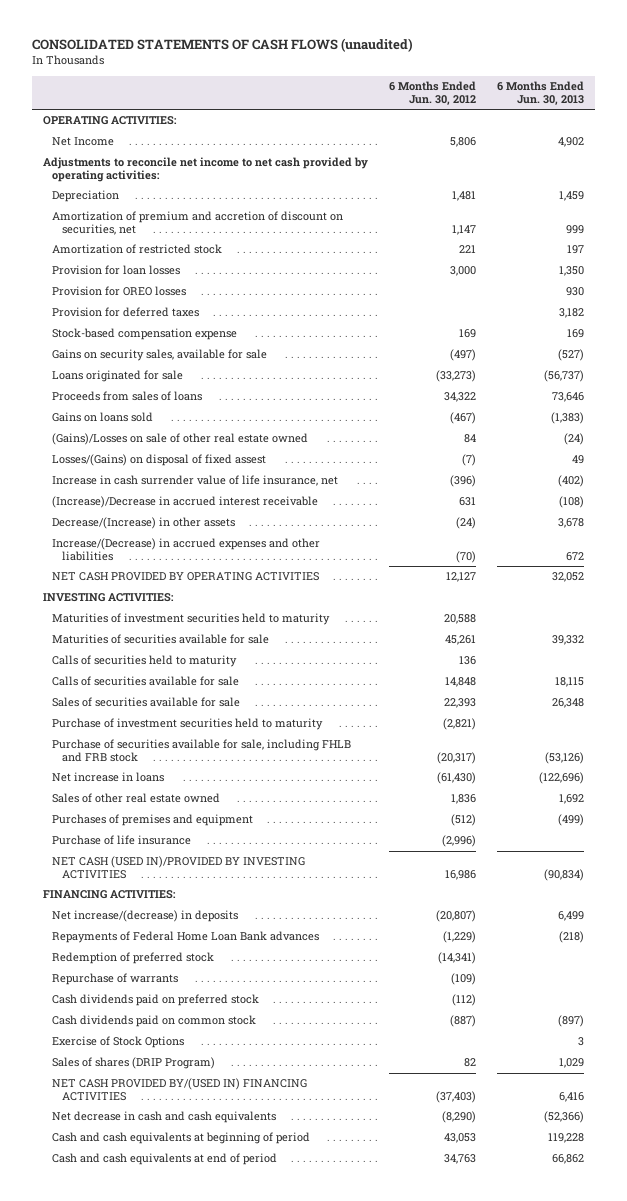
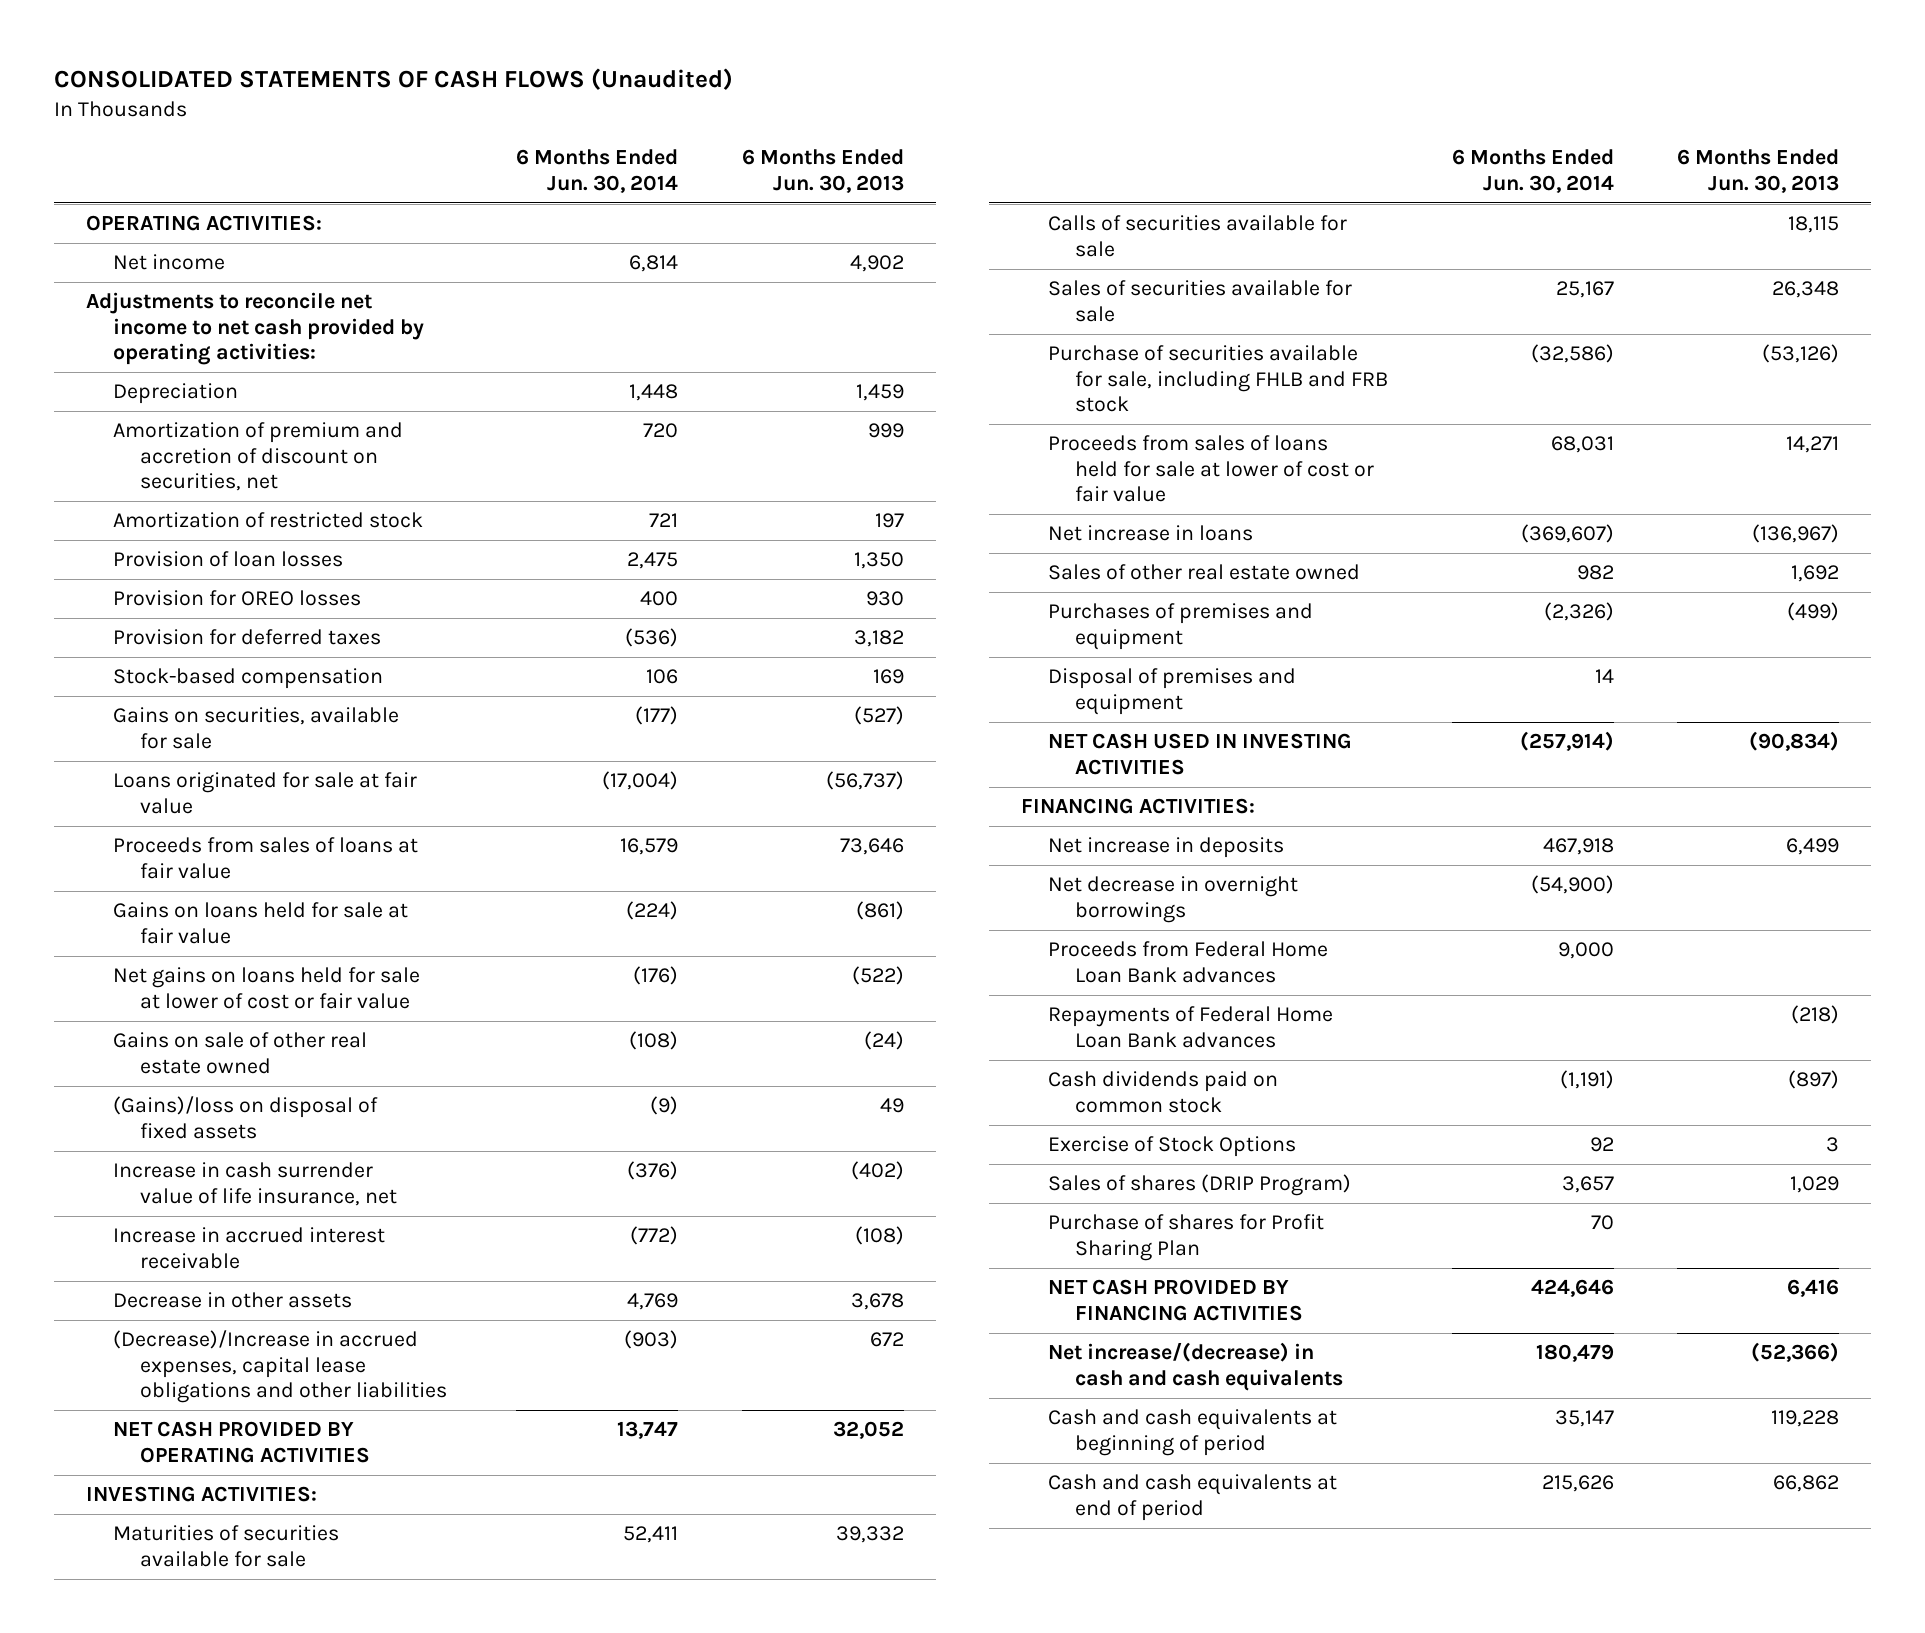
[32,38,414,53] CONSOLIDATED STATEMENTS OF CASH FLOWS (unaudited) -> [53,68,733,91] CONSOLIDATED STATEMENTS OF CASH FLOWS (Unaudited)
[388,80,476,105] 6 Months Ended Jun. 30, 2012 -> none
none -> [516,149,679,193] 6 Months Ended Jun. 30, 2014
[52,137,115,147] Net Income -> [112,254,225,271] Net income
[52,265,181,276] Provision for loan losses -> [112,551,343,568] Provision of loan losses
[52,412,154,423] Gains on loans sold -> none
[52,328,238,341] Stock-based compensation expense -> [112,668,383,690] Stock-based compensation
[52,349,268,362] Gains on security sales, available for sale -> [112,707,399,749] Gains on securities, available for sale
[52,370,184,383] Loans originated for sale -> [112,772,417,814] Loans originated for sale at fair value
[52,391,203,402] Proceeds from sales of loans -> [112,837,418,879] Proceeds from sales of loans at fair value
none -> [112,902,408,944] Gains on loans held for sale at fair value
none -> [112,967,420,1009] Net gains on loans held for sale at lower of cost or fair value
[52,433,309,446] (Gains)/Losses on sale of other real estate owned -> [112,1032,367,1074] Gains on sale of other real estate owned
[52,454,267,467] Losses/(Gains) on disposal of fixed assest -> [112,1096,378,1139] (Gains)/loss on disposal of fixed assets
[52,496,319,509] (Increase)/Decrease in accrued interest receivable -> [112,1227,385,1269] Increase in accrued interest receivable
[52,517,236,530] Decrease/(Increase) in other assets -> [112,1292,352,1309] Decrease in other assets
[52,538,321,562] Increase/(Decrease) in accrued expenses and other liabilities -> [112,1330,447,1404] (Decrease)/Increase in accrued expenses, capital lease obligations and other liabilities
[52,613,331,626] Maturities of investment securities held to maturity -> none
[52,655,238,668] Calls of securities held to maturity -> none
[52,718,324,731] Purchase of investment securities held to maturity -> none
none -> [1048,435,1375,503] Proceeds from sales of loans held for sale at lower of cost or fair value
[539,772,585,785] (122,696) -> [1752,524,1840,544] (136,967)
[52,835,192,846] Purchase of life insurance -> none
none -> [1048,668,1297,715] Disposal of premises and equipment
[52,856,306,880] NET CASH (USED IN)/PROVIDED BY INVESTING ACTIVITIES -> [1048,733,1353,775] NET CASH USED IN INVESTING ACTIVITIES
[52,910,239,923] Net increase/(decrease) in deposits -> [1048,837,1285,859] Net increase in deposits
none -> [1048,876,1299,923] Net decrease in overnight borrowings
none -> [1048,941,1329,983] Proceeds from Federal Home Loan Bank advances
[52,952,215,965] Redemption of preferred stock -> none
[52,973,179,986] Repurchase of warrants -> none
[52,994,260,1007] Cash dividends paid on preferred stock -> none
none -> [1048,1214,1325,1261] Purchase of shares for Profit Sharing Plan
[52,1078,308,1102] NET CASH PROVIDED BY/(USED IN) FINANCING ACTIVITIES -> [1048,1279,1304,1321] NET CASH PROVIDED BY FINANCING ACTIVITIES
[52,1111,277,1124] Net decrease in cash and cash equivalents -> [1048,1342,1344,1391] Net increase/(decrease) in cash and cash equivalents

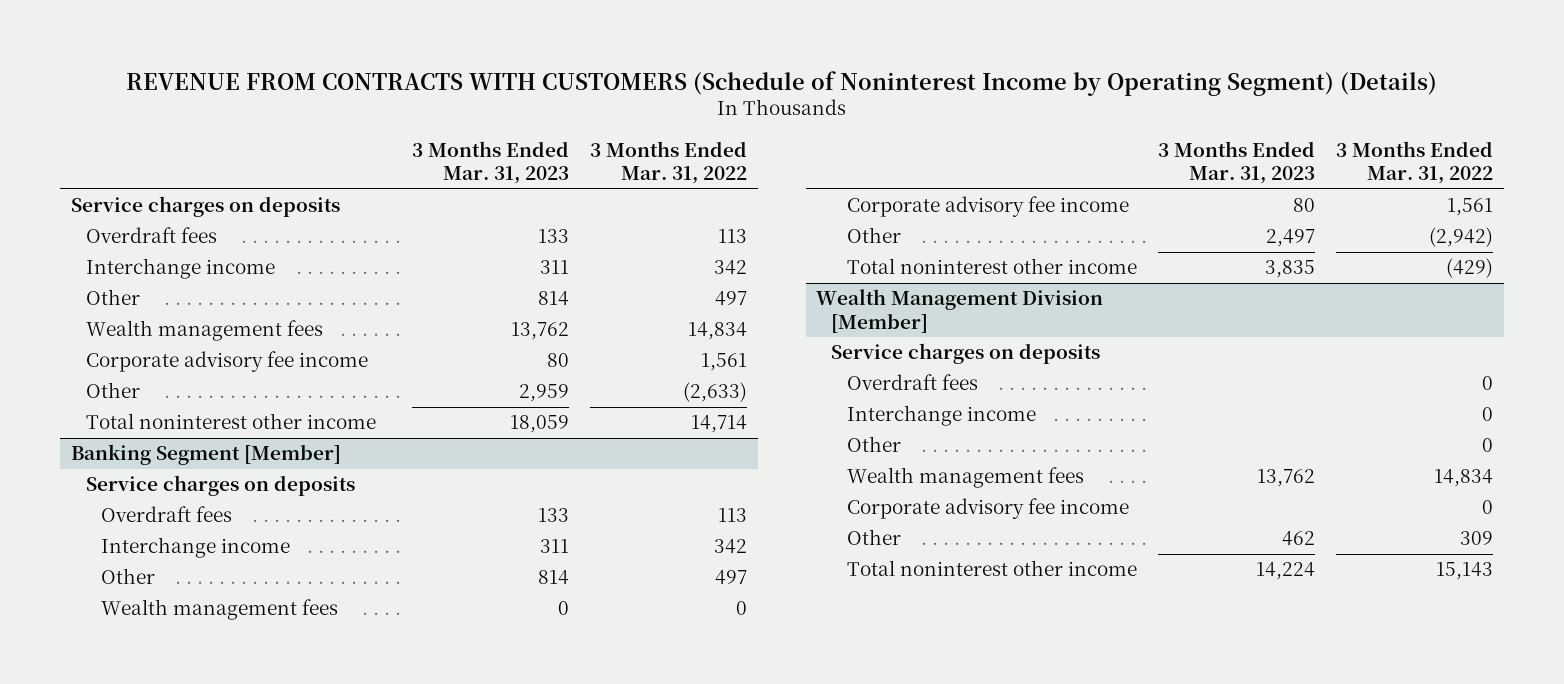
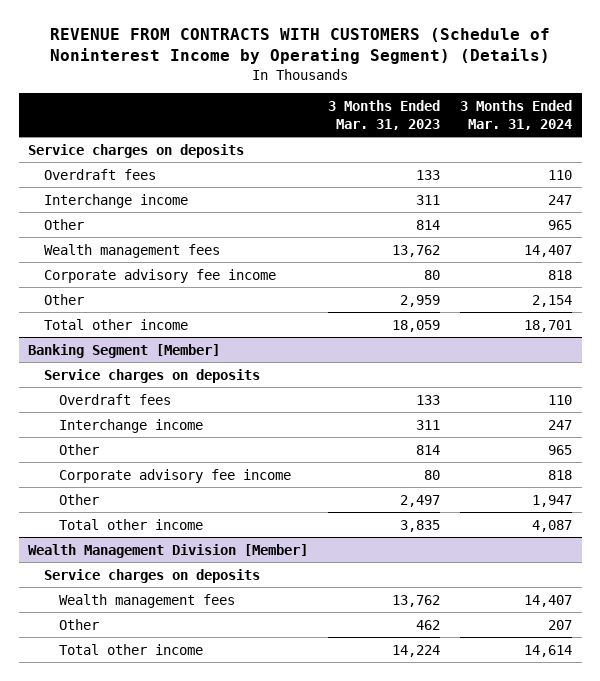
[590,140,748,185] 3 Months Ended Mar. 31, 2022 -> none
none -> [459,99,572,130] 3 Months Ended Mar. 31, 2024
[85,413,376,430] Total noninterest other income -> [43,318,188,330] Total other income
[100,599,338,621] Wealth management fees -> none
[846,258,1137,275] Total noninterest other income -> [58,518,203,530] Total other income
[846,374,978,391] Overdraft fees -> none
[846,405,1036,427] Interchange income -> none
[846,436,901,453] Other -> none
[846,498,1129,520] Corporate advisory fee income -> none
[846,560,1137,577] Total noninterest other income -> [58,643,203,655] Total other income

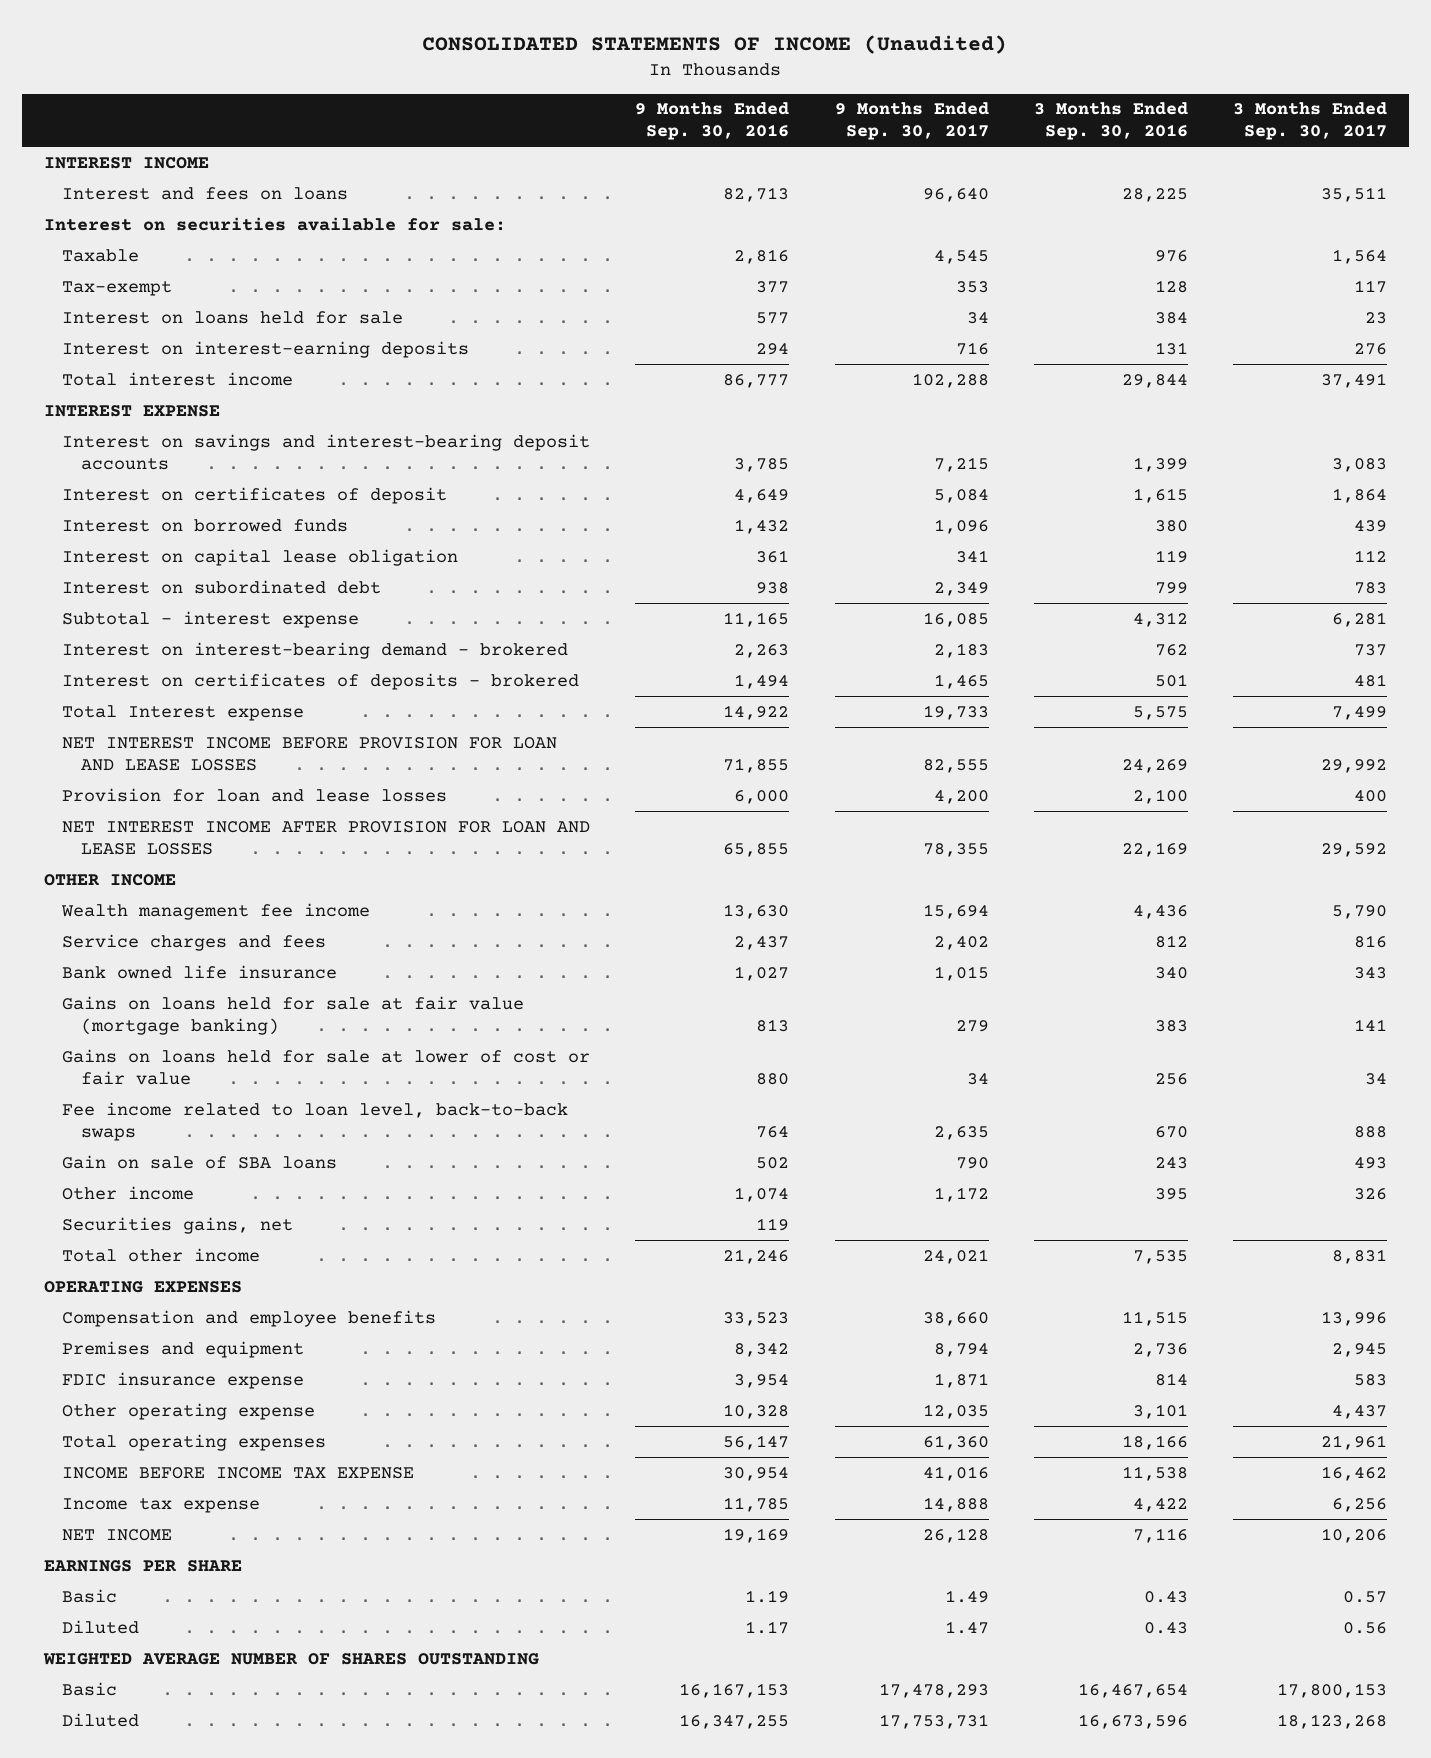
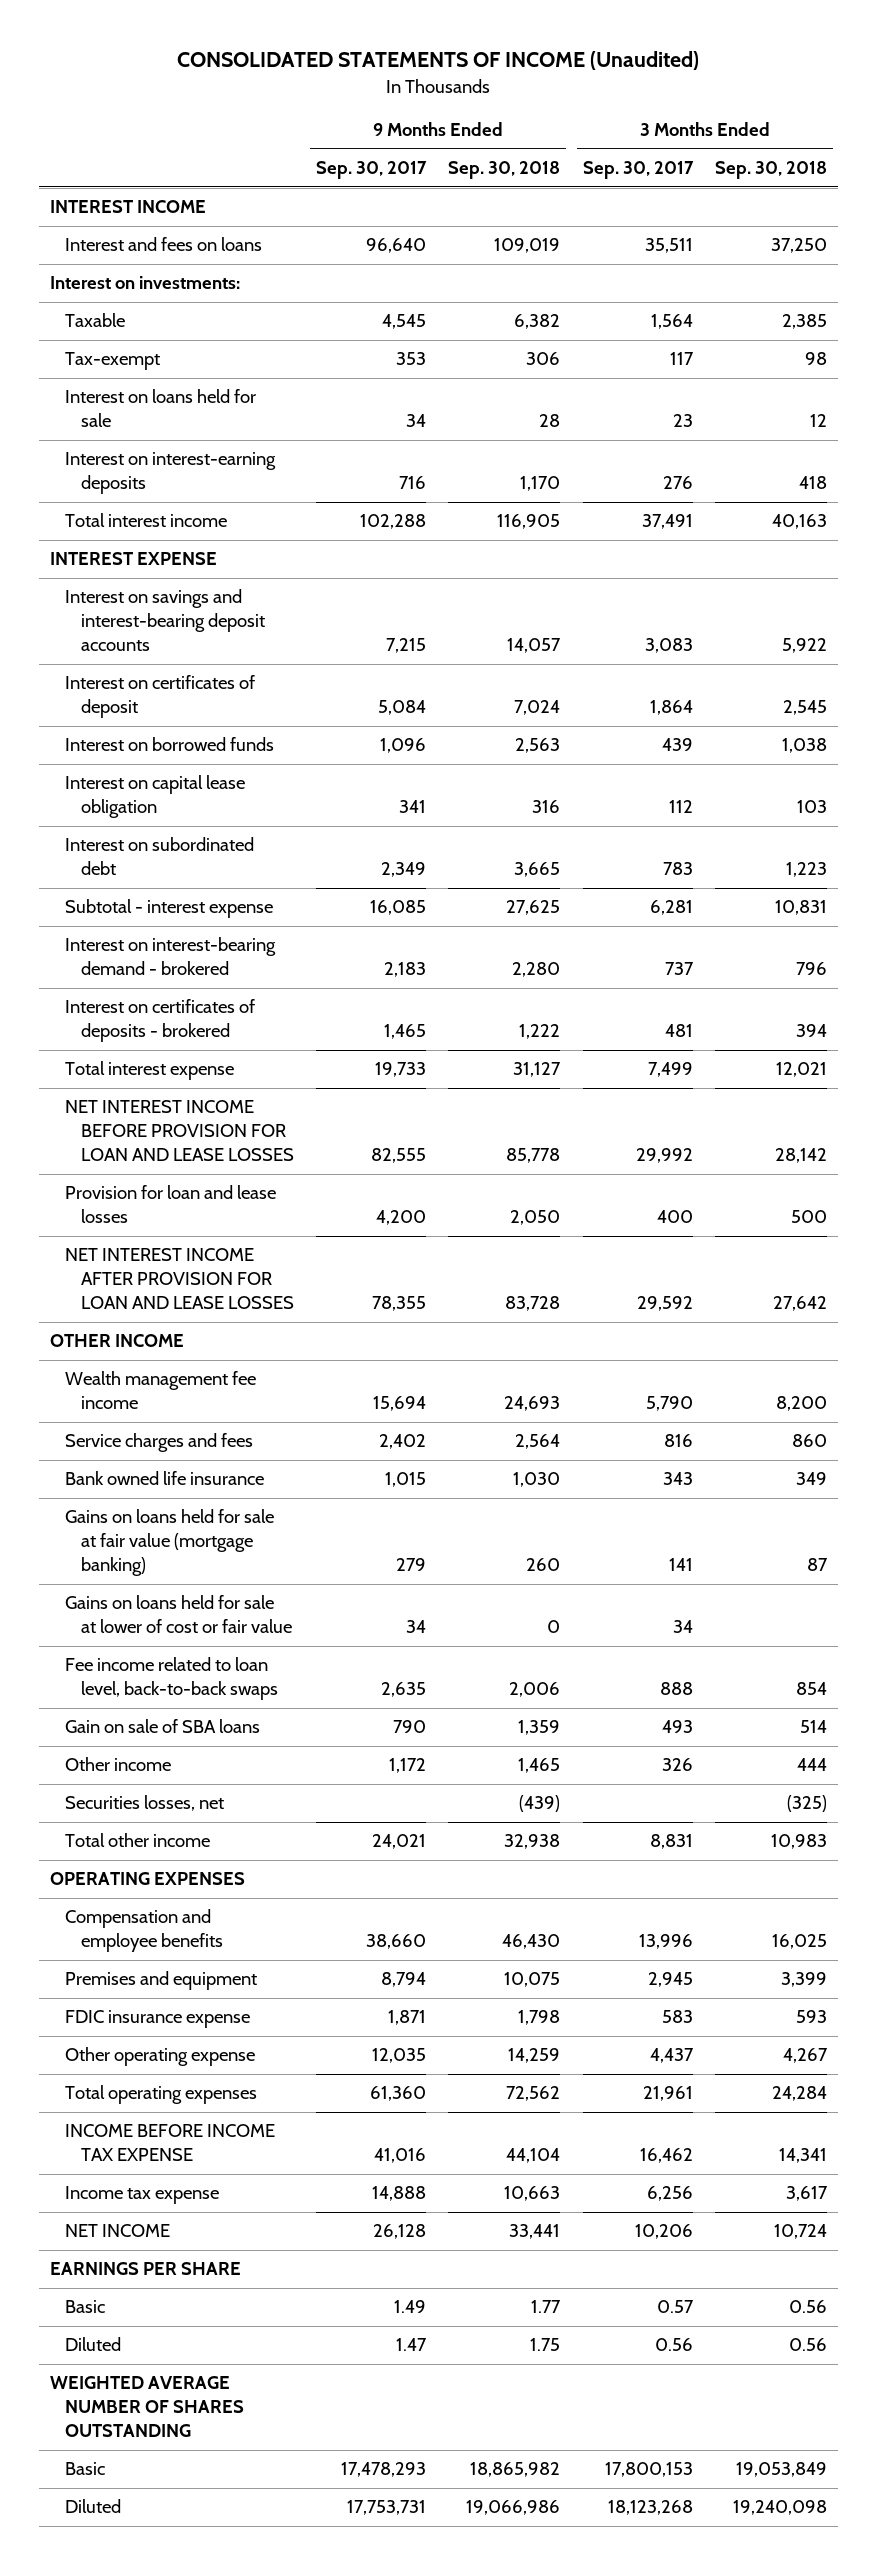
[635,102,790,141] 9 Months Ended Sep. 30, 2016 -> none
[1033,102,1188,141] 3 Months Ended Sep. 30, 2016 -> none
none -> [448,161,561,180] Sep. 30, 2018
none -> [714,161,827,180] Sep. 30, 2018
[44,216,507,231] Interest on securities available for sale: -> none
none -> [49,276,240,290] Interest on investments:
[62,704,305,721] Total Interest expense -> [65,1061,235,1081] Total interest expense
[62,1216,294,1234] Securities gains, net -> [65,1795,225,1812] Securities losses, net

